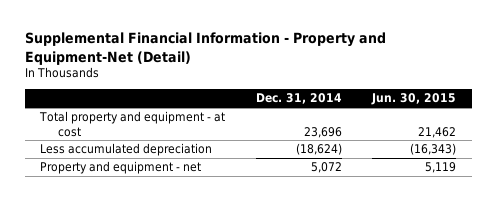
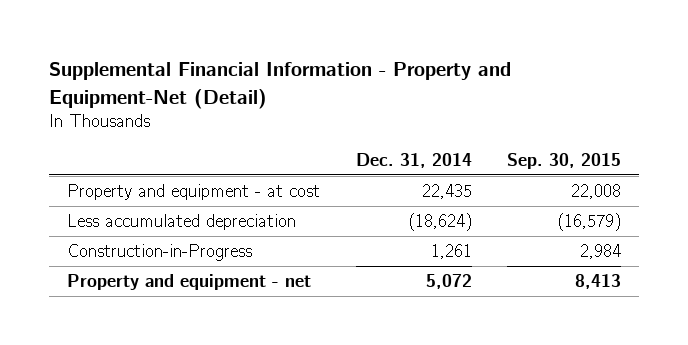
[371,93,457,106] Jun. 30, 2015 -> none
none -> [507,152,622,169] Sep. 30, 2015
[39,111,226,137] Total property and equipment - at cost -> [66,183,320,200] Property and equipment - at cost
[303,126,342,138] 23,696 -> [421,183,472,199] 22,435
none -> [66,243,252,261] Construction-in-Progress

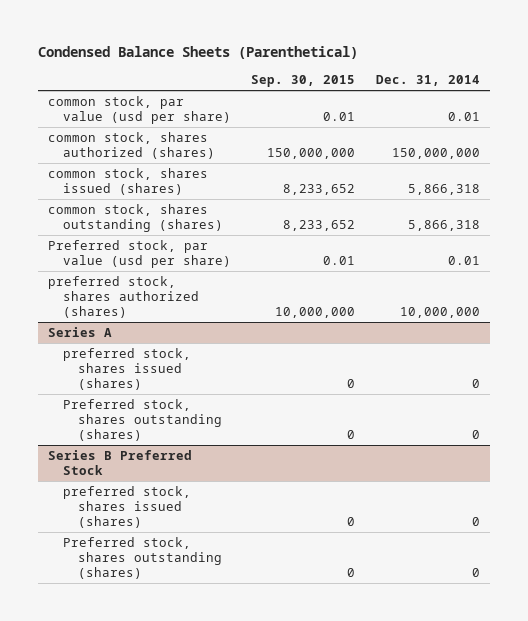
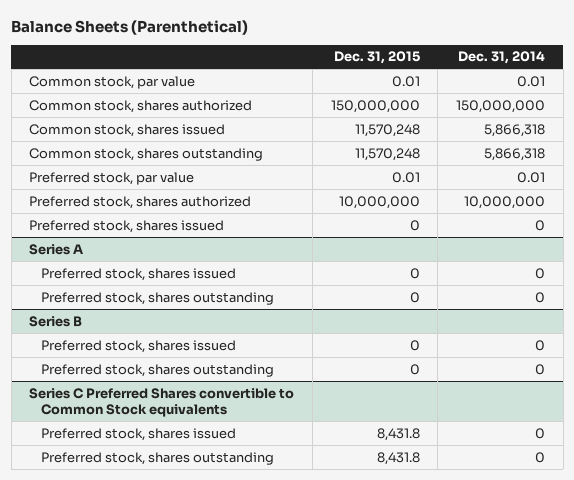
[38,46,359,60] Condensed Balance Sheets (Parenthetical) -> [11,19,249,35] Balance Sheets (Parenthetical)
[251,75,356,88] Sep. 30, 2015 -> none
none -> [333,51,420,65] Dec. 31, 2015
[48,95,232,125] common stock, par value (usd per share) -> [29,75,196,89] Common stock, par value
[48,131,216,160] common stock, shares authorized (shares) -> [29,99,253,113] Common stock, shares authorized
[48,167,209,196] common stock, shares issued (shares) -> [29,123,226,137] Common stock, shares issued
[48,203,224,233] common stock, shares outstanding (shares) -> [29,147,264,161] Common stock, shares outstanding
[48,239,232,269] Preferred stock, par value (usd per share) -> [29,171,195,185] Preferred stock, par value
[48,275,200,319] preferred stock, shares authorized (shares) -> [29,195,252,209] Preferred stock, shares authorized
none -> [29,219,225,233] Preferred stock, shares issued
[63,347,192,391] preferred stock, shares issued (shares) -> [40,267,236,281] Preferred stock, shares issued
[63,398,223,442] Preferred stock, shares outstanding (shares) -> [40,291,274,305] Preferred stock, shares outstanding
[48,449,193,476] Series B Preferred Stock -> [29,315,83,327] Series B
[63,485,192,529] preferred stock, shares issued (shares) -> [40,339,236,353] Preferred stock, shares issued
[63,536,223,580] Preferred stock, shares outstanding (shares) -> [40,363,274,377] Preferred stock, shares outstanding
none -> [29,387,295,417] Series C Preferred Shares convertible to Common Stock equivalents
none -> [40,427,236,441] Preferred stock, shares issued
none -> [40,451,274,465] Preferred stock, shares outstanding

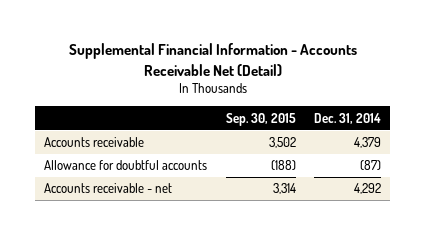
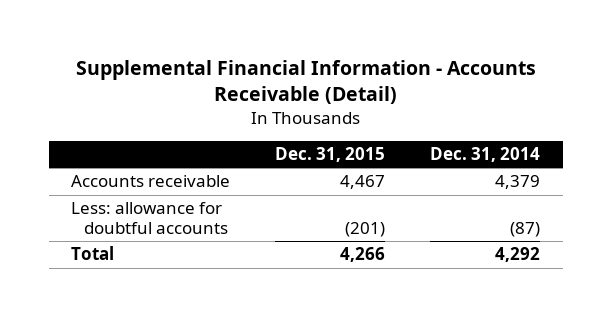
[68,43,357,76] Supplemental Financial Information - Accounts Receivable Net (Detail) -> [75,60,536,105] Supplemental Financial Information - Accounts Receivable (Detail)
[225,112,296,126] Sep. 30, 2015 -> none
none -> [275,147,386,163] Dec. 31, 2015
[44,160,208,171] Allowance for doubtful accounts -> [71,202,229,234] Less: allowance for doubtful accounts
[44,183,173,194] Accounts receivable - net -> [71,246,115,261] Total

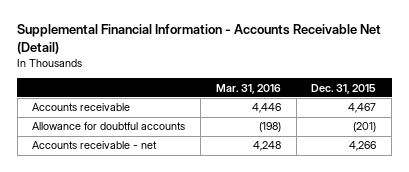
[75,60,536,105] Supplemental Financial Information - Accounts Receivable (Detail) -> [17,24,382,54] Supplemental Financial Information - Accounts Receivable Net (Detail)
[430,147,541,163] Dec. 31, 2014 -> none
none -> [215,83,281,94] Mar. 31, 2016
[71,202,229,234] Less: allowance for doubtful accounts -> [32,122,186,131] Allowance for doubtful accounts
[71,246,115,261] Total -> [32,141,158,150] Accounts receivable - net

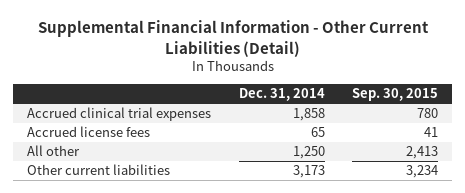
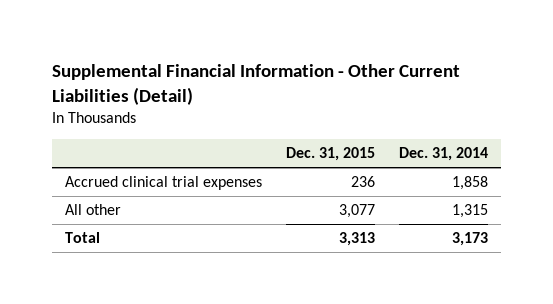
[352,88,439,102] Sep. 30, 2015 -> none
none -> [286,147,376,162] Dec. 31, 2015
[26,126,150,138] Accrued license fees -> none
[292,146,325,160] 1,250 -> [452,204,489,219] 1,315
[26,164,170,176] Other current liabilities -> [64,232,100,244] Total

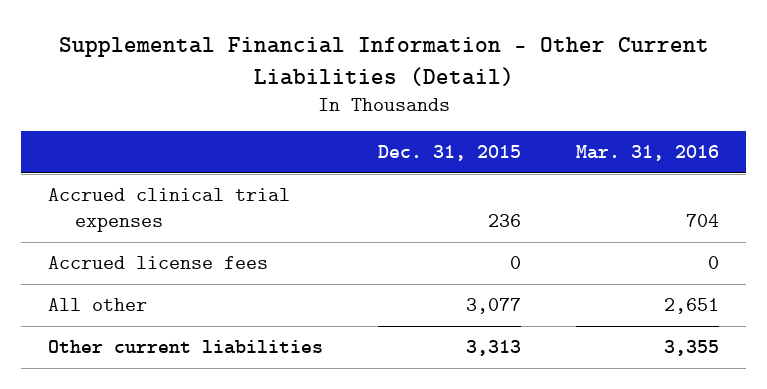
[399,147,489,162] Dec. 31, 2014 -> none
none -> [575,145,719,162] Mar. 31, 2016
none -> [48,255,269,269] Accrued license fees
[64,232,100,244] Total -> [48,339,324,354] Other current liabilities

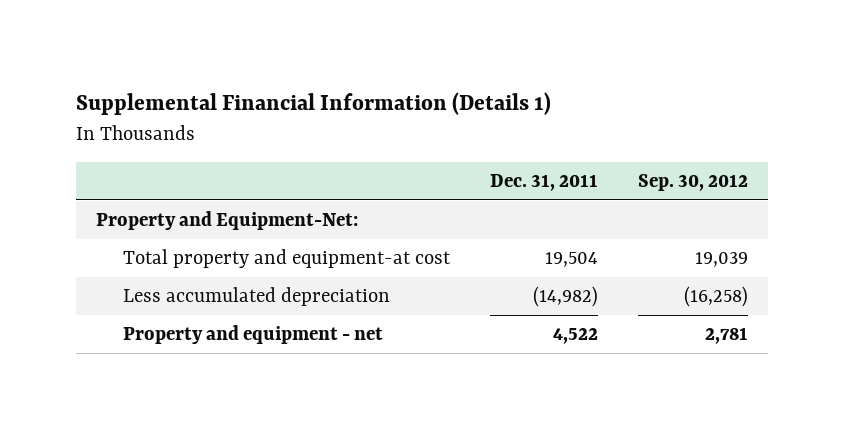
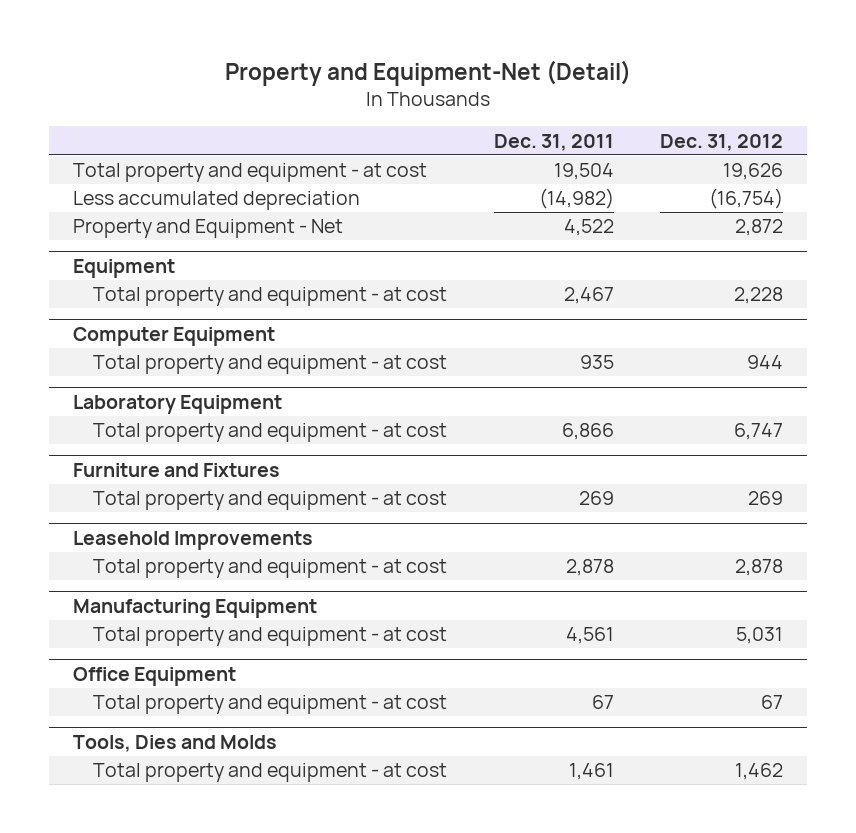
[76,92,552,116] Supplemental Financial Information (Details 1) -> [224,59,631,86] Property and Equipment-Net (Detail)
[638,173,749,191] Sep. 30, 2012 -> none
none -> [660,133,784,151] Dec. 31, 2012
[96,211,359,231] Property and Equipment-Net: -> none
[123,249,452,269] Total property and equipment-at cost -> [72,163,427,183] Total property and equipment - at cost
[123,325,384,345] Property and equipment - net -> [72,219,343,239] Property and Equipment - Net
none -> [72,258,175,278] Equipment
none -> [92,287,447,307] Total property and equipment - at cost
none -> [72,326,275,346] Computer Equipment
none -> [92,355,447,375] Total property and equipment - at cost
none -> [72,394,282,414] Laboratory Equipment
none -> [92,423,447,443] Total property and equipment - at cost
none -> [72,462,280,477] Furniture and Fixtures
none -> [92,491,447,511] Total property and equipment - at cost
none -> [72,530,313,550] Leasehold Improvements
none -> [92,559,447,579] Total property and equipment - at cost
none -> [72,598,317,618] Manufacturing Equipment
none -> [92,627,447,647] Total property and equipment - at cost
none -> [72,666,236,686] Office Equipment
none -> [92,695,447,715] Total property and equipment - at cost
none -> [72,734,277,752] Tools, Dies and Molds
none -> [92,763,447,783] Total property and equipment - at cost

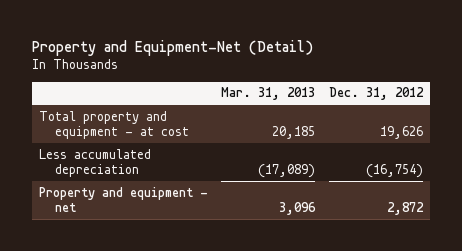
[493,133,614,151] Dec. 31, 2011 -> none
none -> [221,87,316,101] Mar. 31, 2013
[72,258,175,278] Equipment -> none
[92,287,447,307] Total property and equipment - at cost -> none
[72,326,275,346] Computer Equipment -> none
[92,355,447,375] Total property and equipment - at cost -> none
[72,394,282,414] Laboratory Equipment -> none
[92,423,447,443] Total property and equipment - at cost -> none
[72,462,280,477] Furniture and Fixtures -> none
[92,491,447,511] Total property and equipment - at cost -> none
[72,530,313,550] Leasehold Improvements -> none
[92,559,447,579] Total property and equipment - at cost -> none
[72,598,317,618] Manufacturing Equipment -> none
[92,627,447,647] Total property and equipment - at cost -> none
[72,666,236,686] Office Equipment -> none
[92,695,447,715] Total property and equipment - at cost -> none
[72,734,277,752] Tools, Dies and Molds -> none
[92,763,447,783] Total property and equipment - at cost -> none
[72,219,343,239] Property and Equipment - Net -> [38,186,208,212] Property and equipment - net

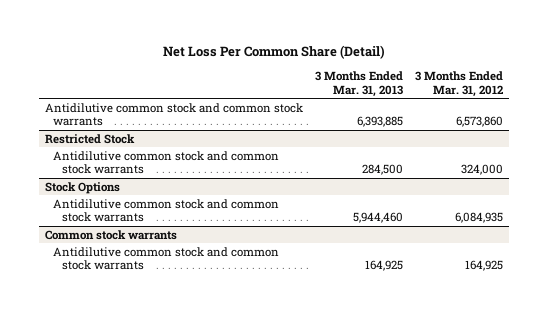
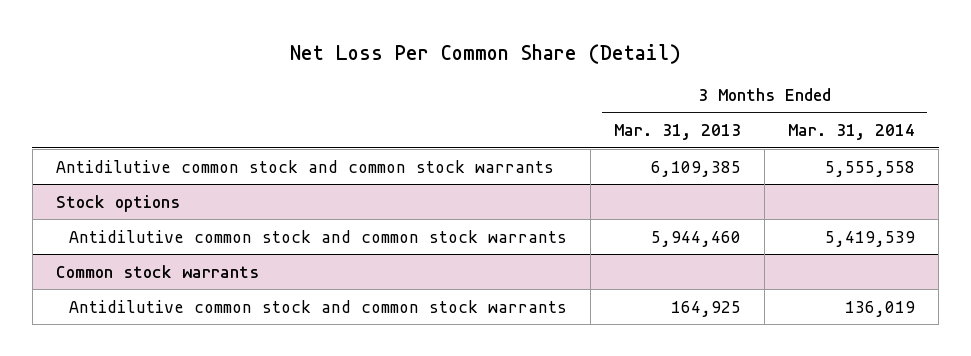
[415,71,504,97] 3 Months Ended Mar. 31, 2012 -> none
none -> [788,124,916,141] Mar. 31, 2014
[44,133,135,144] Restricted Stock -> none
[53,150,280,175] Antidilutive common stock and common stock warrants -> none
[357,116,404,128] 6,393,885 -> [650,160,741,177] 6,109,385
[44,181,120,194] Stock Options -> [55,194,180,212] Stock options

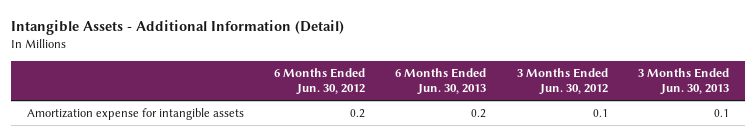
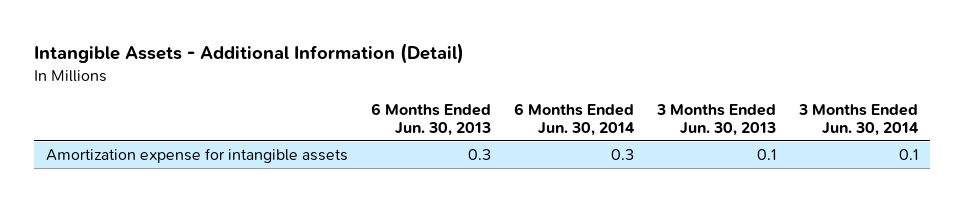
[274,67,366,96] 6 Months Ended Jun. 30, 2012 -> none
[516,67,608,96] 3 Months Ended Jun. 30, 2012 -> none
none -> [514,102,636,137] 6 Months Ended Jun. 30, 2014
none -> [798,103,920,137] 3 Months Ended Jun. 30, 2014
[471,109,487,119] 0.2 -> [468,149,492,161] 0.3

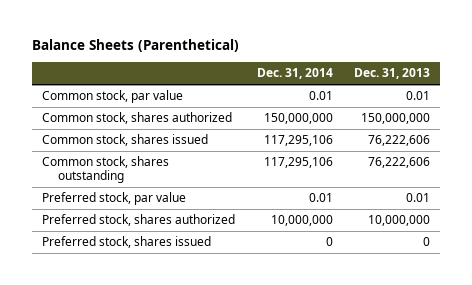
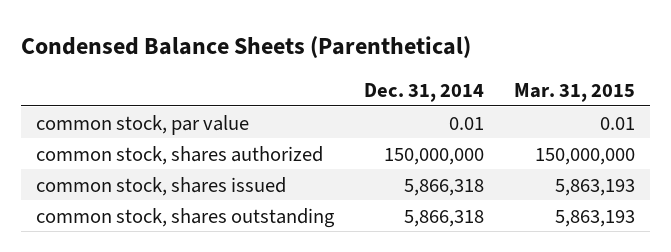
[31,39,239,53] Balance Sheets (Parenthetical) -> [21,35,472,58] Condensed Balance Sheets (Parenthetical)
[353,68,430,80] Dec. 31, 2013 -> none
none -> [514,82,636,102] Mar. 31, 2015
[42,192,187,206] Preferred stock, par value -> none
[42,214,236,227] Preferred stock, shares authorized -> none
[42,236,212,249] Preferred stock, shares issued -> none
[42,90,184,104] Common stock, par value -> [36,114,250,135] common stock, par value
[42,112,233,125] Common stock, shares authorized -> [36,145,324,165] common stock, shares authorized
[42,134,209,147] Common stock, shares issued -> [36,176,287,196] common stock, shares issued
[263,135,333,147] 117,295,106 -> [404,178,485,196] 5,866,318
[42,156,170,184] Common stock, shares outstanding -> [36,207,336,228] common stock, shares outstanding
[263,157,333,169] 117,295,106 -> [404,209,485,227] 5,866,318

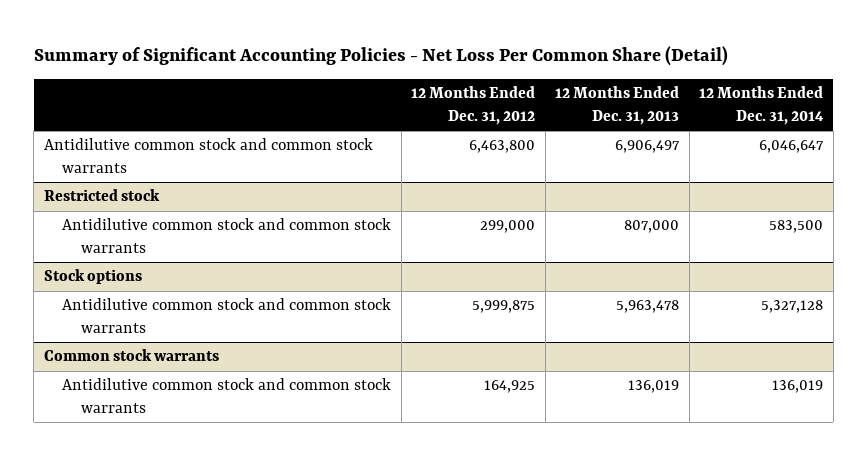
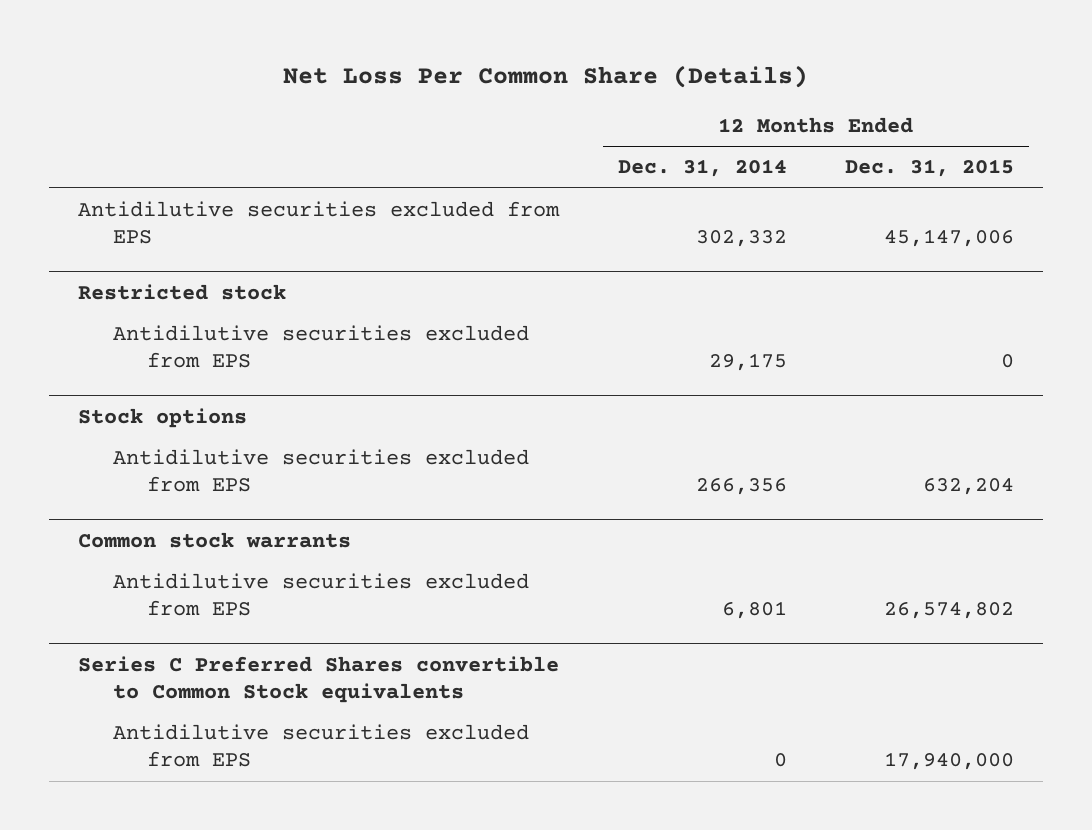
[33,46,728,67] Summary of Significant Accounting Policies - Net Loss Per Common Share (Detail) -> [283,64,809,88] Net Loss Per Common Share (Details)
[411,86,536,125] 12 Months Ended Dec. 31, 2012 -> none
[555,86,680,125] 12 Months Ended Dec. 31, 2013 -> none
none -> [845,159,1015,178] Dec. 31, 2015
[43,138,373,174] Antidilutive common stock and common stock warrants -> none
none -> [78,201,561,245] Antidilutive securities excluded from EPS
[62,218,392,254] Antidilutive common stock and common stock warrants -> none
none -> [112,325,529,369] Antidilutive securities excluded from EPS
[62,298,392,334] Antidilutive common stock and common stock warrants -> none
none -> [112,449,529,493] Antidilutive securities excluded from EPS
[62,378,392,414] Antidilutive common stock and common stock warrants -> none
none -> [112,573,529,617] Antidilutive securities excluded from EPS
none -> [78,655,560,703] Series C Preferred Shares convertible to Common Stock equivalents
none -> [112,724,529,768] Antidilutive securities excluded from EPS

